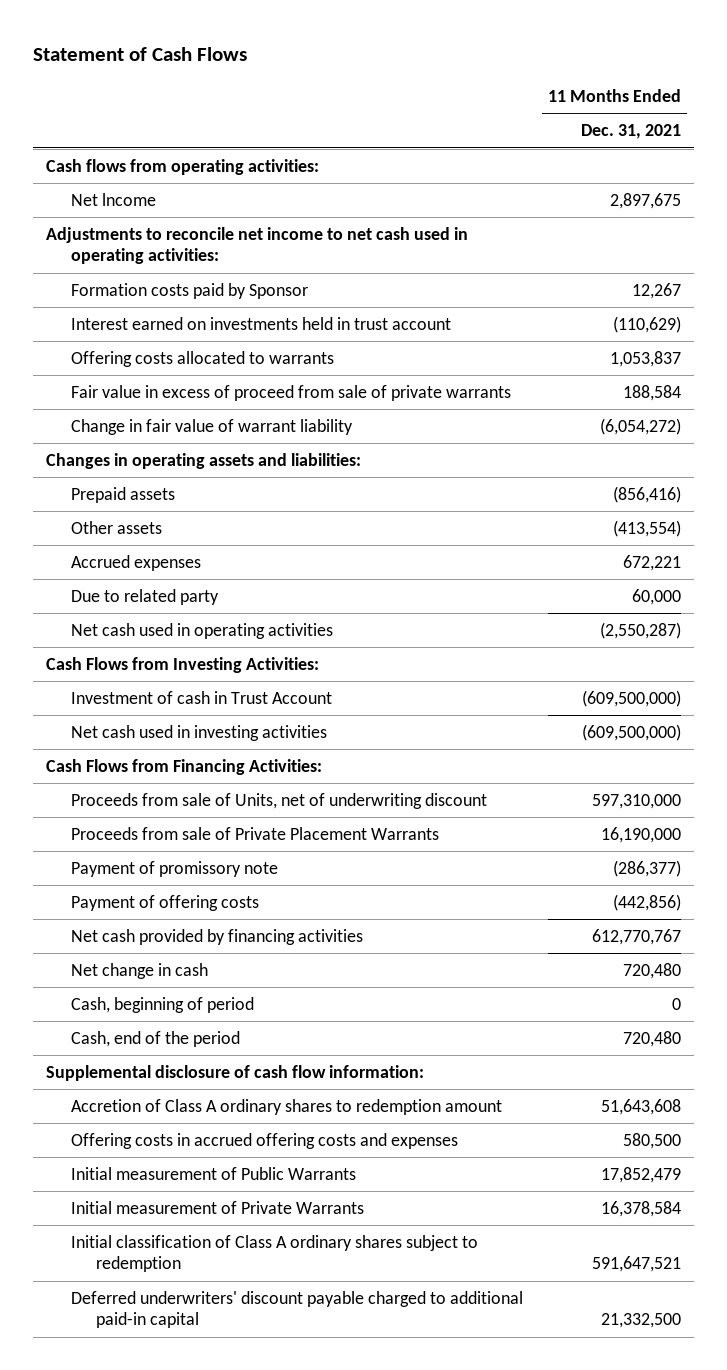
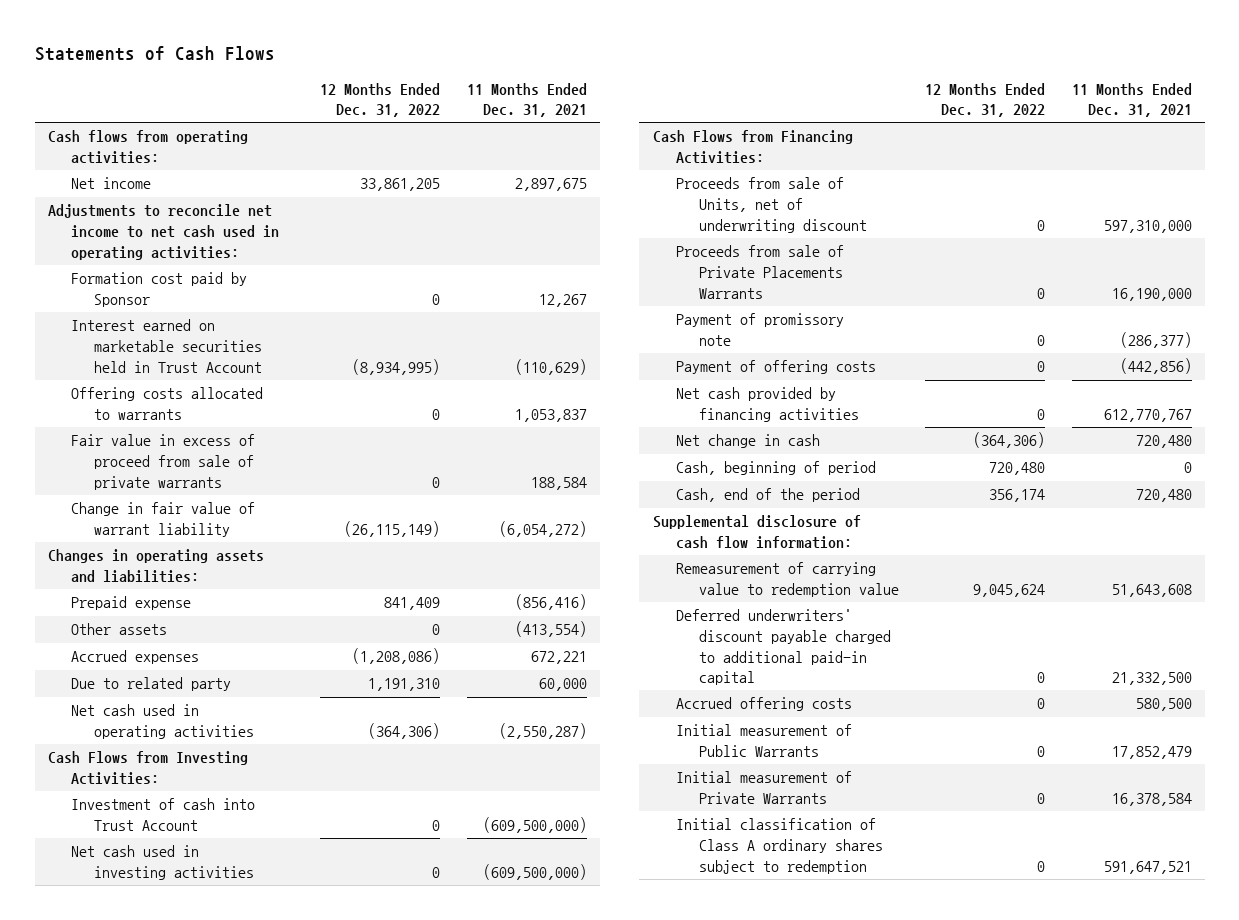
[33,46,248,61] Statement of Cash Flows -> [34,46,275,62] Statements of Cash Flows
none -> [320,82,441,118] 12 Months Ended Dec. 31, 2022
[70,192,156,206] Net lncome -> [70,177,151,190] Net income
[70,282,308,299] Formation costs paid by Sponsor -> [70,272,247,308] Formation cost paid by Sponsor
[70,316,451,330] Interest earned on investments held in trust account -> [70,319,263,373] Interest earned on marketable securities held in Trust Account
[70,486,175,503] Prepaid assets -> [70,596,191,611] Prepaid expense
[70,690,332,704] Investment of cash in Trust Account -> [70,798,255,832] Investment of cash into Trust Account
[70,826,439,840] Proceeds from sale of Private Placement Warrants -> [675,245,844,299] Proceeds from sale of Private Placements Warrants
[70,1098,502,1115] Accretion of Class A ordinary shares to redemption amount -> [675,562,900,598] Remeasurement of carrying value to redemption value
[70,1290,523,1329] Deferred underwriters' discount payable charged to additional paid-in capital -> [675,609,892,686] Deferred underwriters' discount payable charged to additional paid-in capital
[70,1132,458,1149] Offering costs in accrued offering costs and expenses -> [675,697,852,712] Accrued offering costs

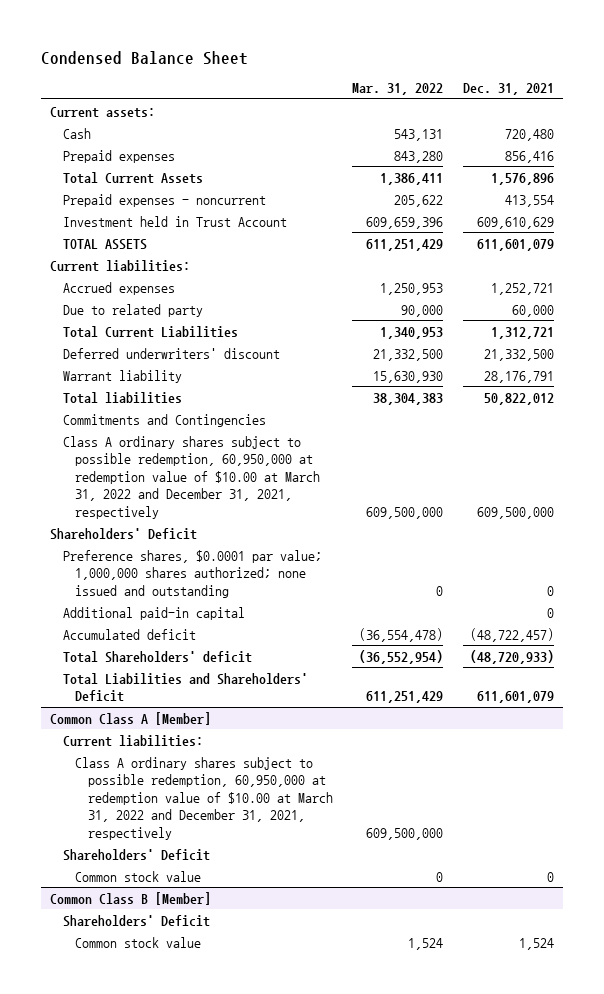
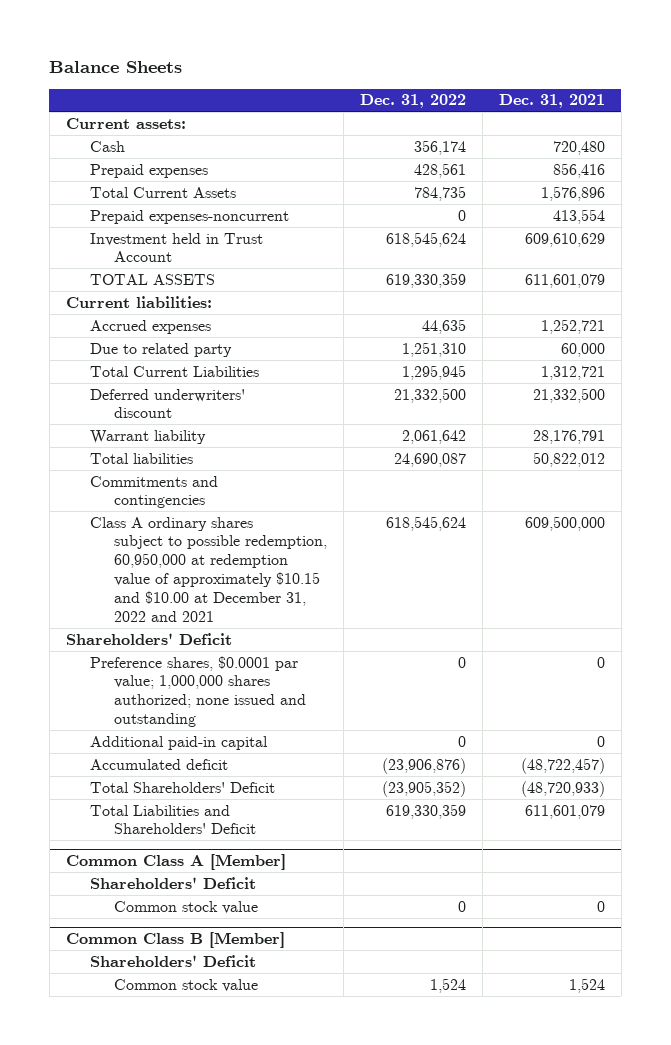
[40,50,248,65] Condensed Balance Sheet -> [49,61,183,74] Balance Sheets
[352,83,444,96] Mar. 31, 2022 -> none
none -> [360,94,467,109] Dec. 31, 2022
[62,193,266,207] Prepaid expenses - noncurrent -> [90,209,290,224] Prepaid expenses-noncurrent
[62,413,266,427] Commitments and Contingencies -> [90,475,219,509] Commitments and contingencies
[62,435,321,519] Class A ordinary shares subject to possible redemption, 60,950,000 at redemption value of $10.00 at March 31, 2022 and December 31, 2021, respectively -> [90,516,328,622] Class A ordinary shares subject to possible redemption, 60,950,000 at redemption value of approximately $10.15 and $10.00 at December 31, 2022 and 2021
[62,650,252,663] Total Shareholders' deficit -> [90,781,276,793] Total Shareholders' Deficit
[62,734,203,747] Current liabilities: -> none
[75,756,334,840] Class A ordinary shares subject to possible redemption, 60,950,000 at redemption value of $10.00 at March 31, 2022 and December 31, 2021, respectively -> none

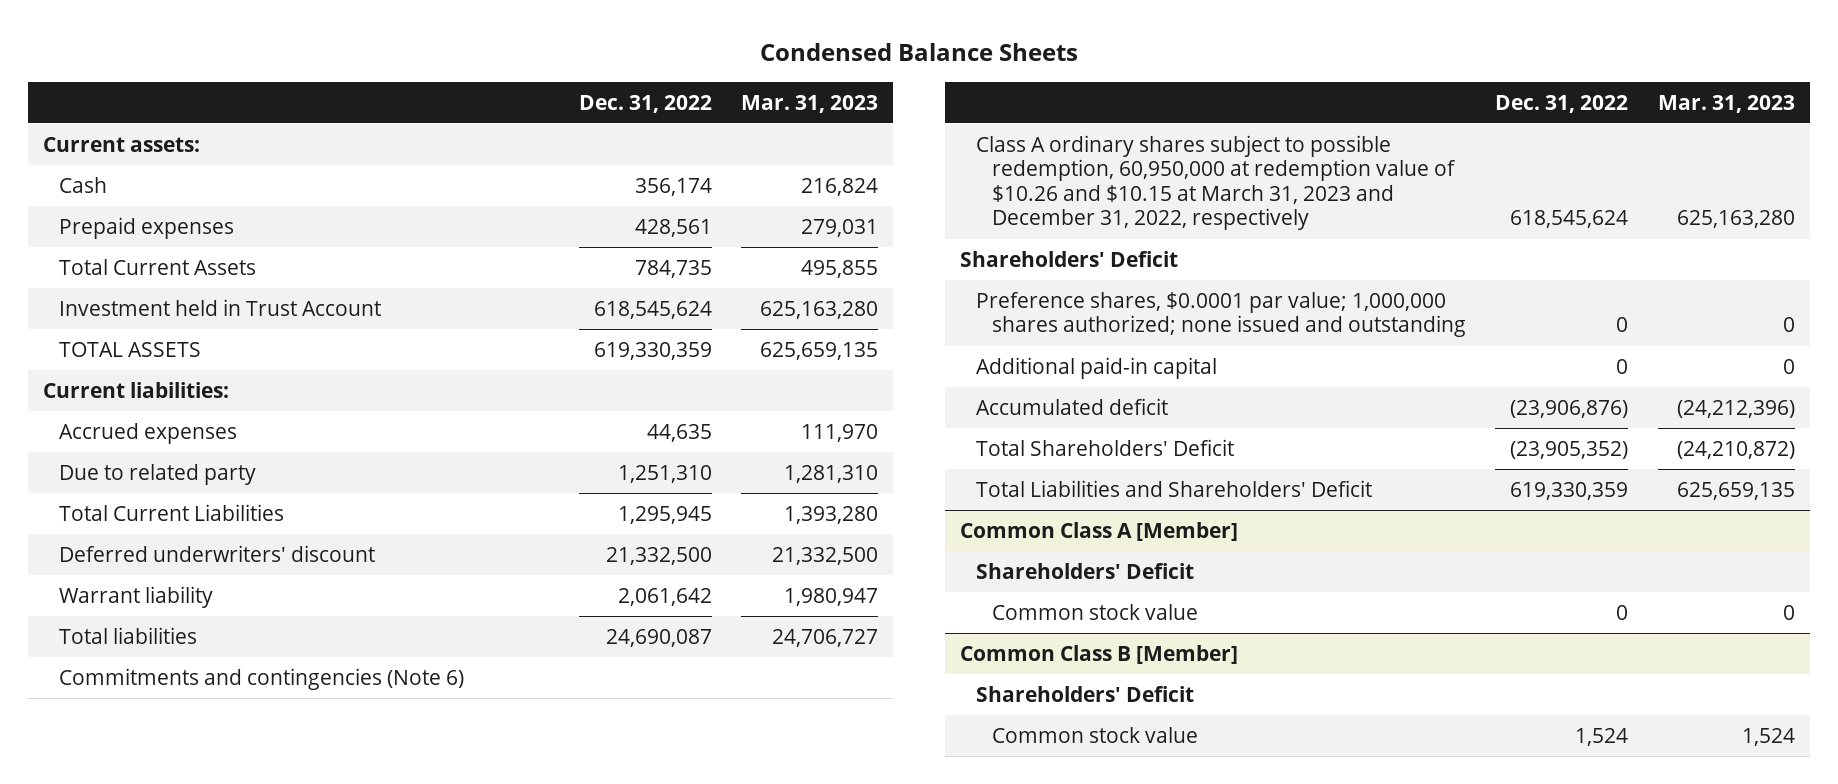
[49,61,183,74] Balance Sheets -> [760,42,1079,61] Condensed Balance Sheets
[498,94,605,109] Dec. 31, 2021 -> none
none -> [741,94,879,113] Mar. 31, 2023
[90,209,290,224] Prepaid expenses-noncurrent -> none
[90,475,219,509] Commitments and contingencies -> [59,667,465,690] Commitments and contingencies (Note 6)
[90,516,328,622] Class A ordinary shares subject to possible redemption, 60,950,000 at redemption value of approximately $10.15 and $10.00 at December 31, 2022 and 2021 -> [975,134,1456,231] Class A ordinary shares subject to possible redemption, 60,950,000 at redemption value of $10.26 and $10.15 at March 31, 2023 and December 31, 2022, respectively

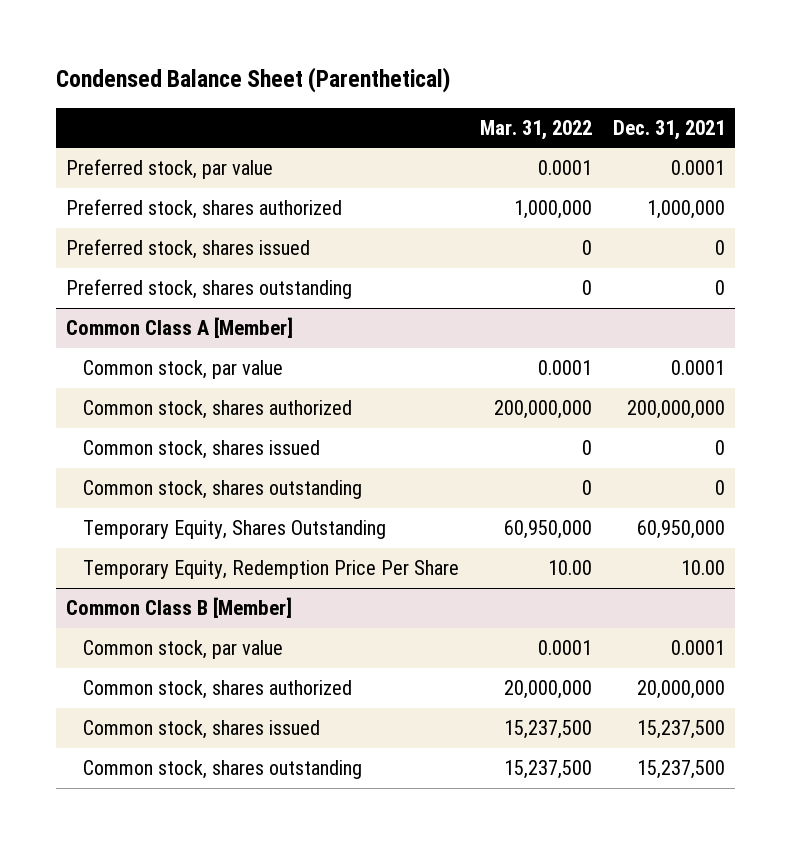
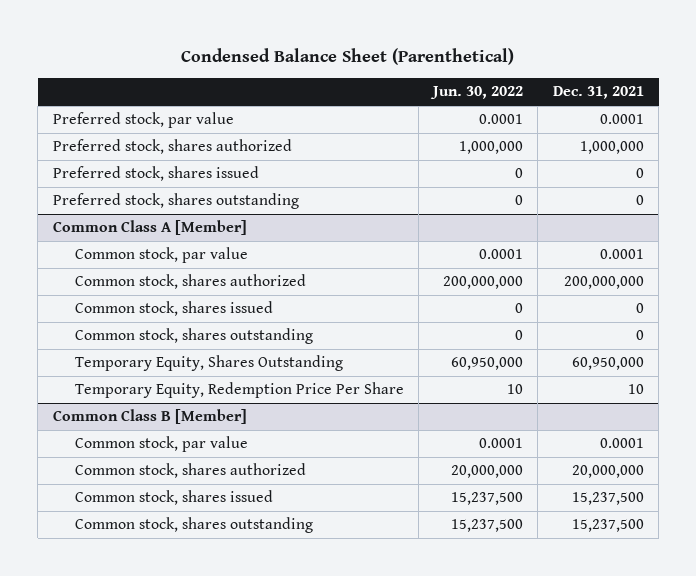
[479,119,592,140] Mar. 31, 2022 -> none
none -> [430,86,524,100] Jun. 30, 2022
[680,560,725,576] 10.00 -> [627,384,644,395] 10

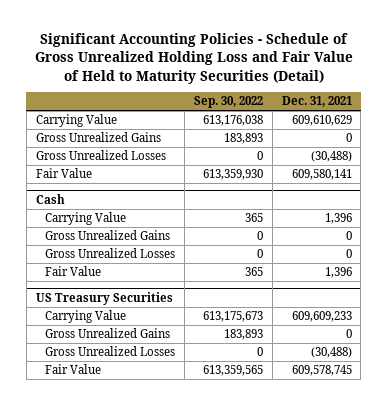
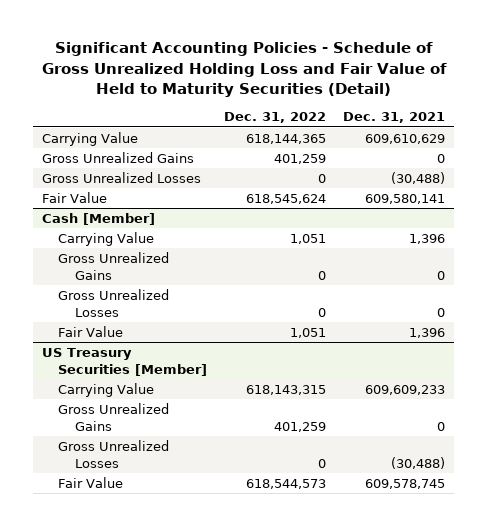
[193,96,263,109] Sep. 30, 2022 -> none
none -> [224,112,327,124] Dec. 31, 2022
[35,193,65,204] Cash -> [41,212,155,225] Cash [Member]
[35,291,173,305] US Treasury Securities -> [41,347,208,376] US Treasury Securities [Member]

